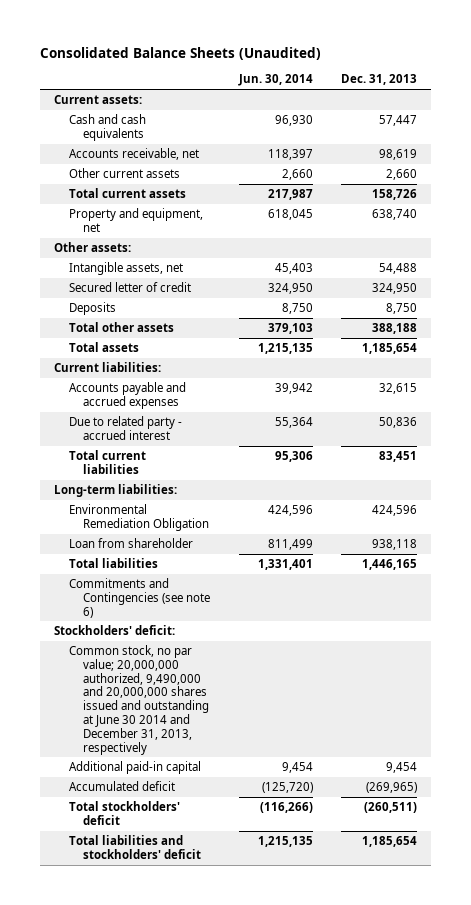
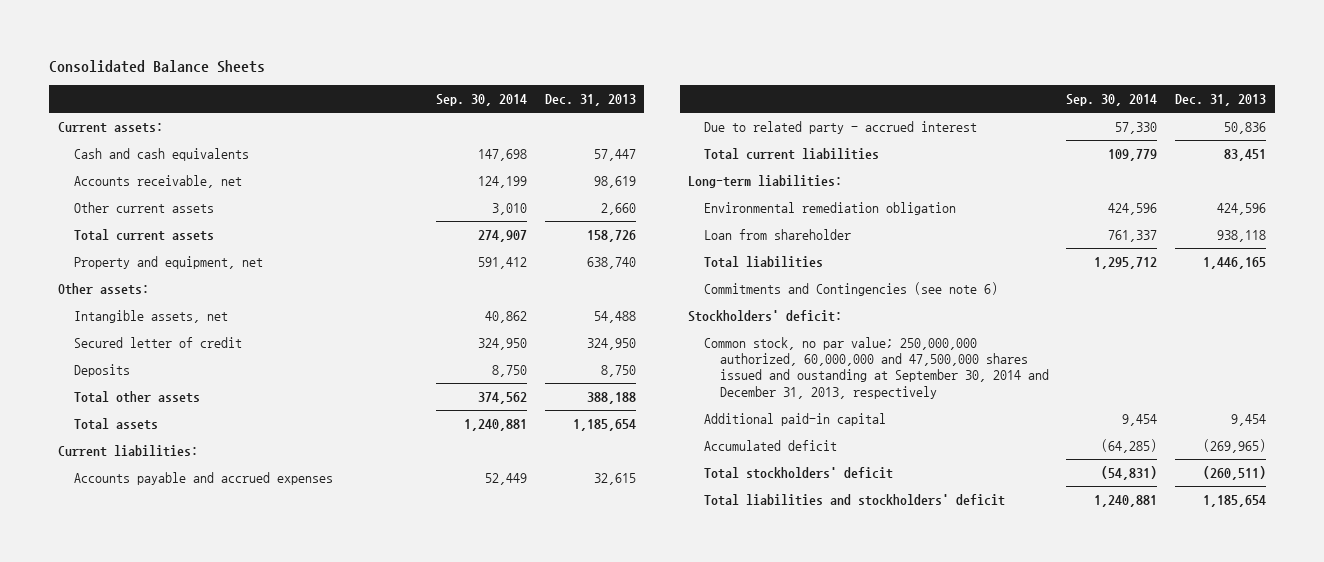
[39,46,321,60] Consolidated Balance Sheets (Unaudited) -> [49,60,266,74] Consolidated Balance Sheets
[237,74,313,87] Jun. 30, 2014 -> none
none -> [436,94,528,107] Sep. 30, 2014
[68,504,209,531] Environmental Remediation Obligation -> [704,201,957,215] Environmental remediation obligation
[68,645,209,755] Common stock, no par value; 20,000,000 authorized, 9,490,000 and 20,000,000 shares issued and outstanding at June 30 2014 and December 31, 2013, respectively -> [704,336,1049,399] Common stock, no par value; 250,000,000 authorized, 60,000,000 and 47,500,000 shares issued and oustanding at September 30, 2014 and December 31, 2013, respectively

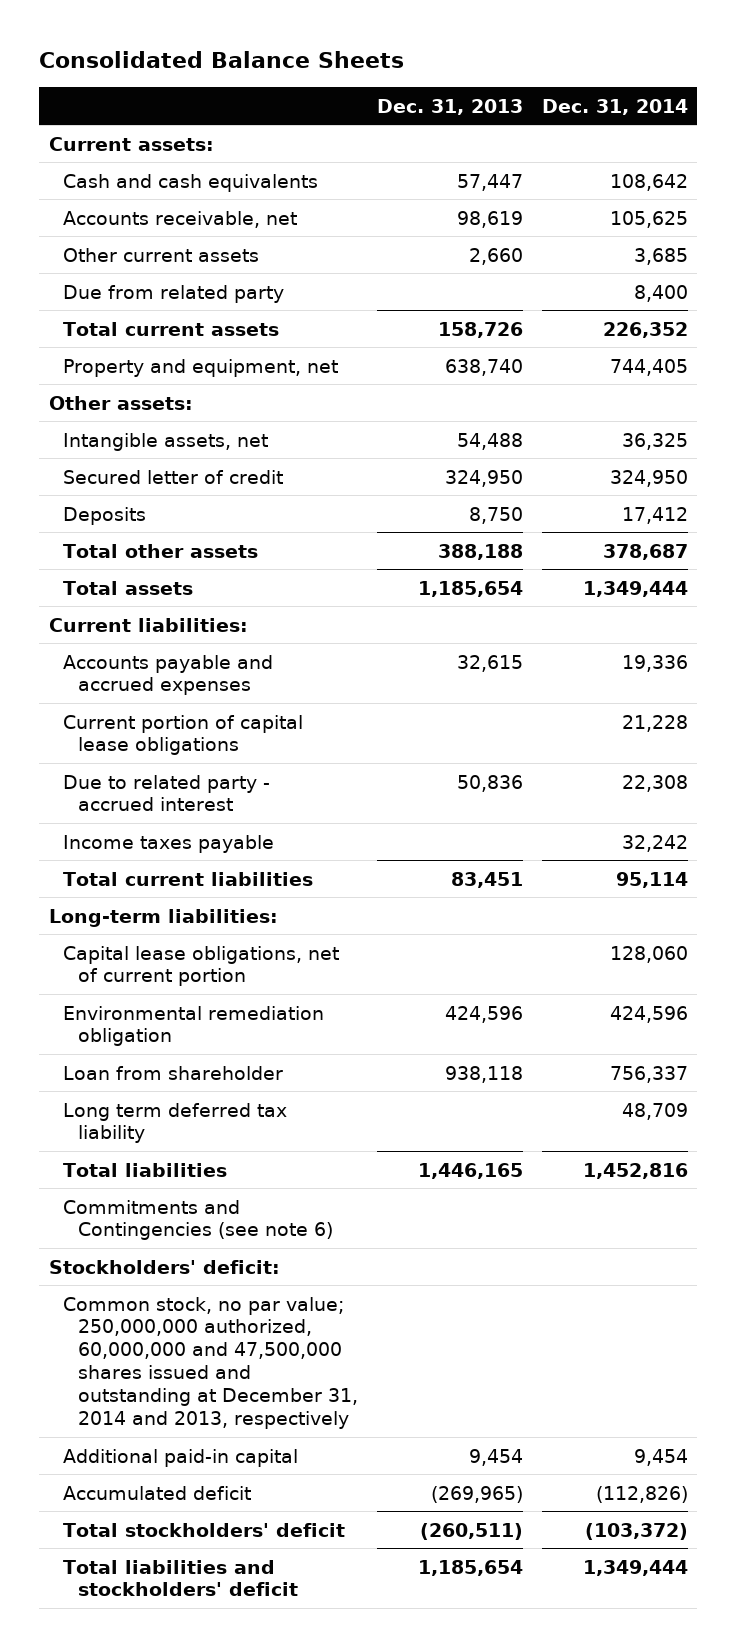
[436,94,528,107] Sep. 30, 2014 -> none
none -> [541,98,688,115] Dec. 31, 2014
none -> [63,284,285,303] Due from related party
none -> [63,714,304,756] Current portion of capital lease obligations
none -> [63,834,275,853] Income taxes payable
none -> [63,945,340,987] Capital lease obligations, net of current portion
none -> [63,1102,288,1144] Long term deferred tax liability
[704,336,1049,399] Common stock, no par value; 250,000,000 authorized, 60,000,000 and 47,500,000 shares issued and oustanding at September 30, 2014 and December 31, 2013, respectively -> [63,1296,358,1430] Common stock, no par value; 250,000,000 authorized, 60,000,000 and 47,500,000 shares issued and outstanding at December 31, 2014 and 2013, respectively

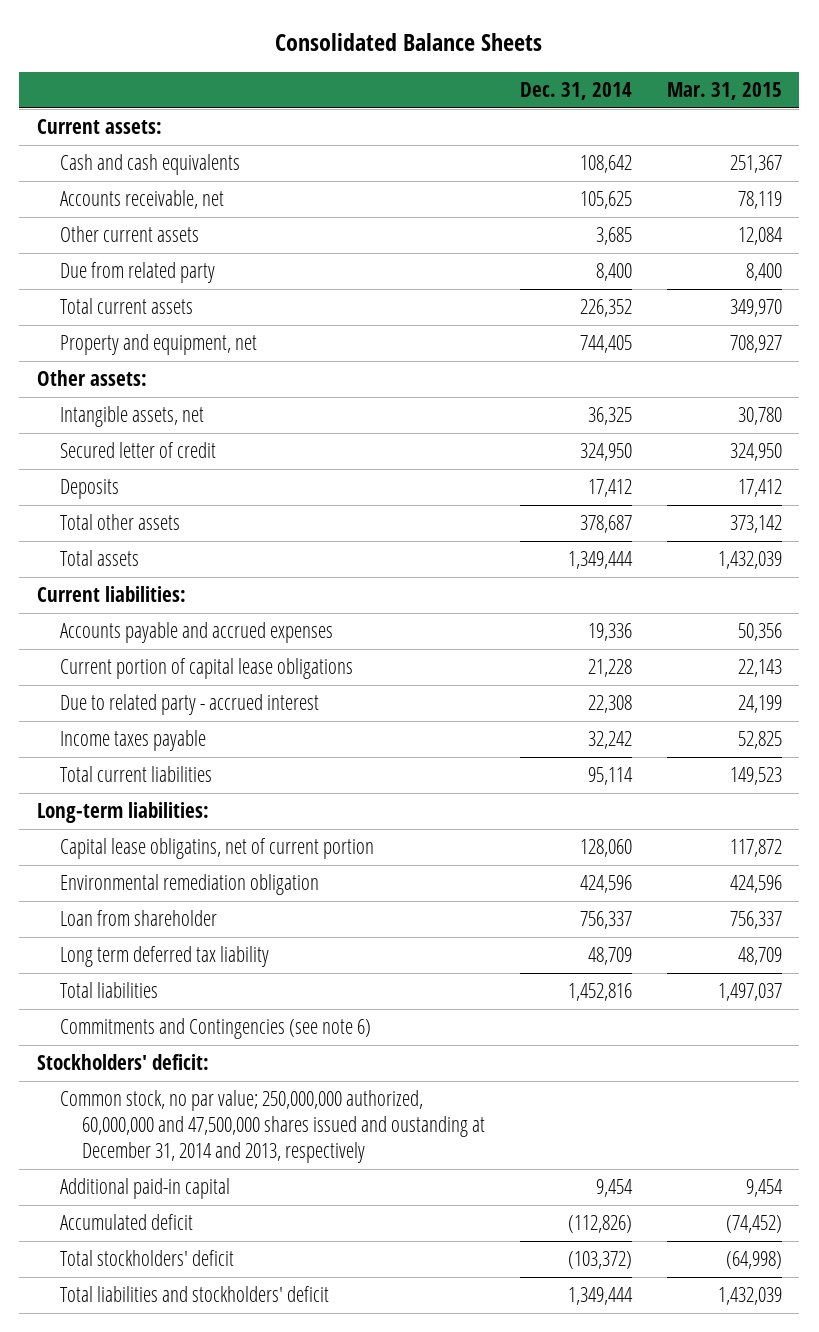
[376,98,523,115] Dec. 31, 2013 -> none
none -> [667,81,783,100] Mar. 31, 2015
[63,945,340,987] Capital lease obligations, net of current portion -> [59,838,374,860] Capital lease obligatins, net of current portion
[63,1296,358,1430] Common stock, no par value; 250,000,000 authorized, 60,000,000 and 47,500,000 shares issued and outstanding at December 31, 2014 and 2013, respectively -> [59,1090,486,1164] Common stock, no par value; 250,000,000 authorized, 60,000,000 and 47,500,000 shares issued and oustanding at December 31, 2014 and 2013, respectively

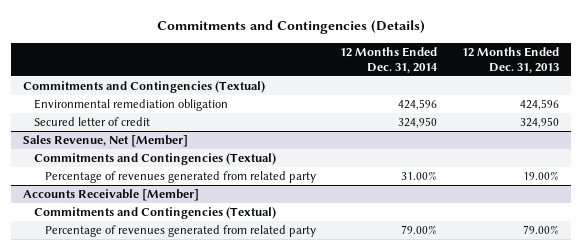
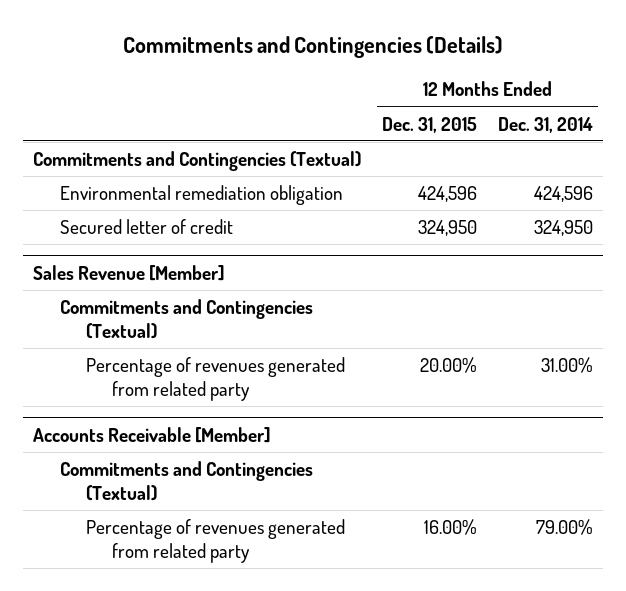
[461,46,559,73] 12 Months Ended Dec. 31, 2013 -> none
none -> [382,116,478,133] Dec. 31, 2015
[23,135,189,148] Sales Revenue, Net [Member] -> [33,264,226,281] Sales Revenue [Member]

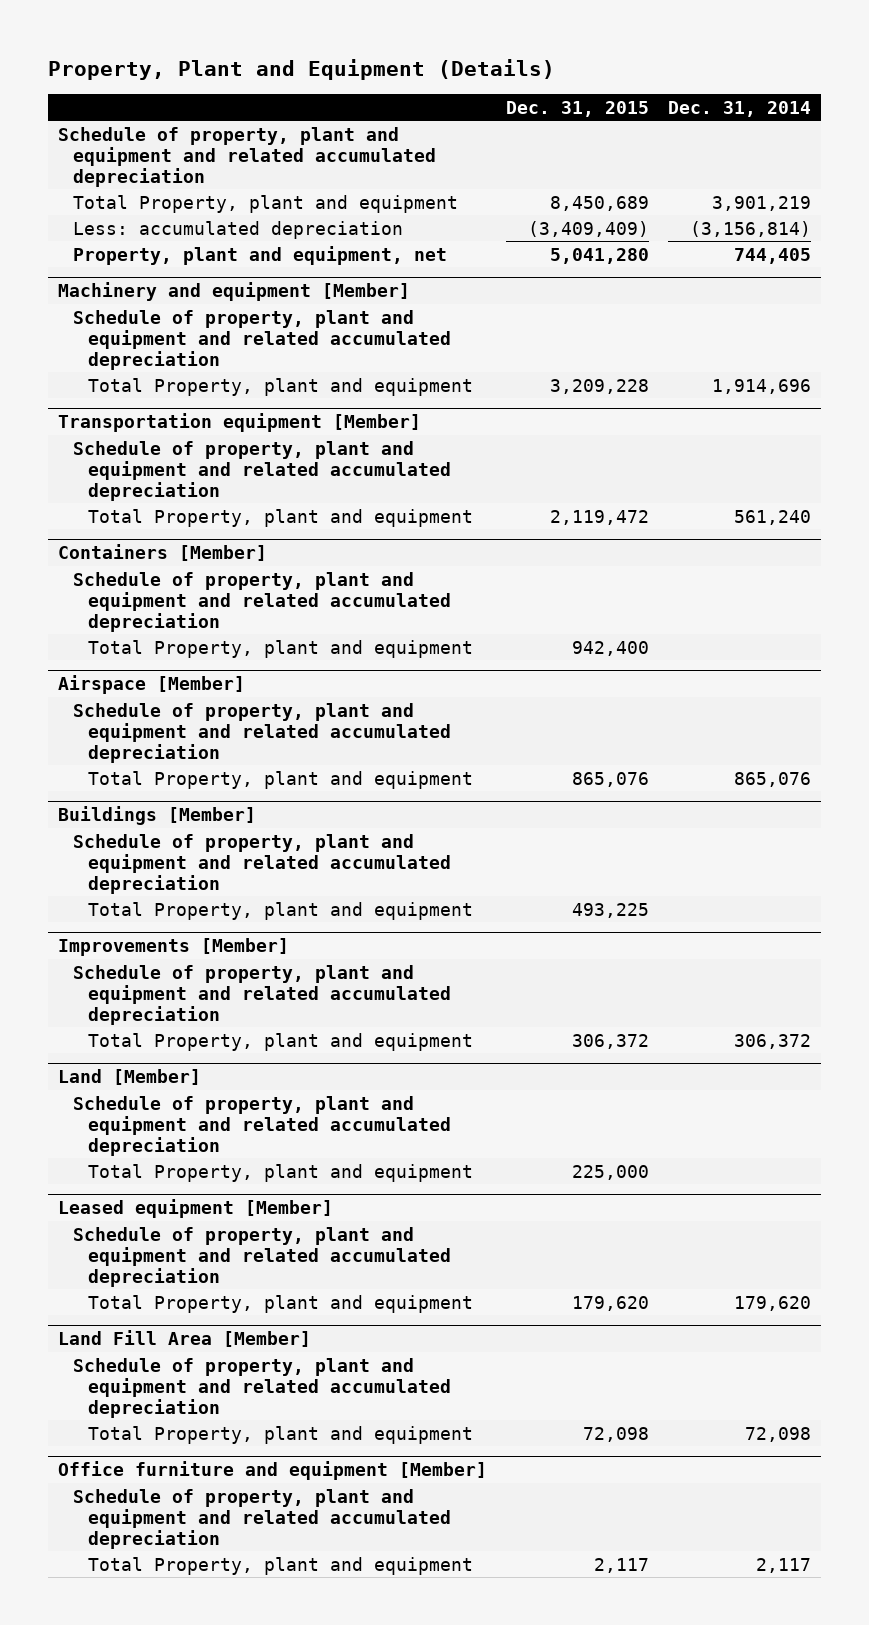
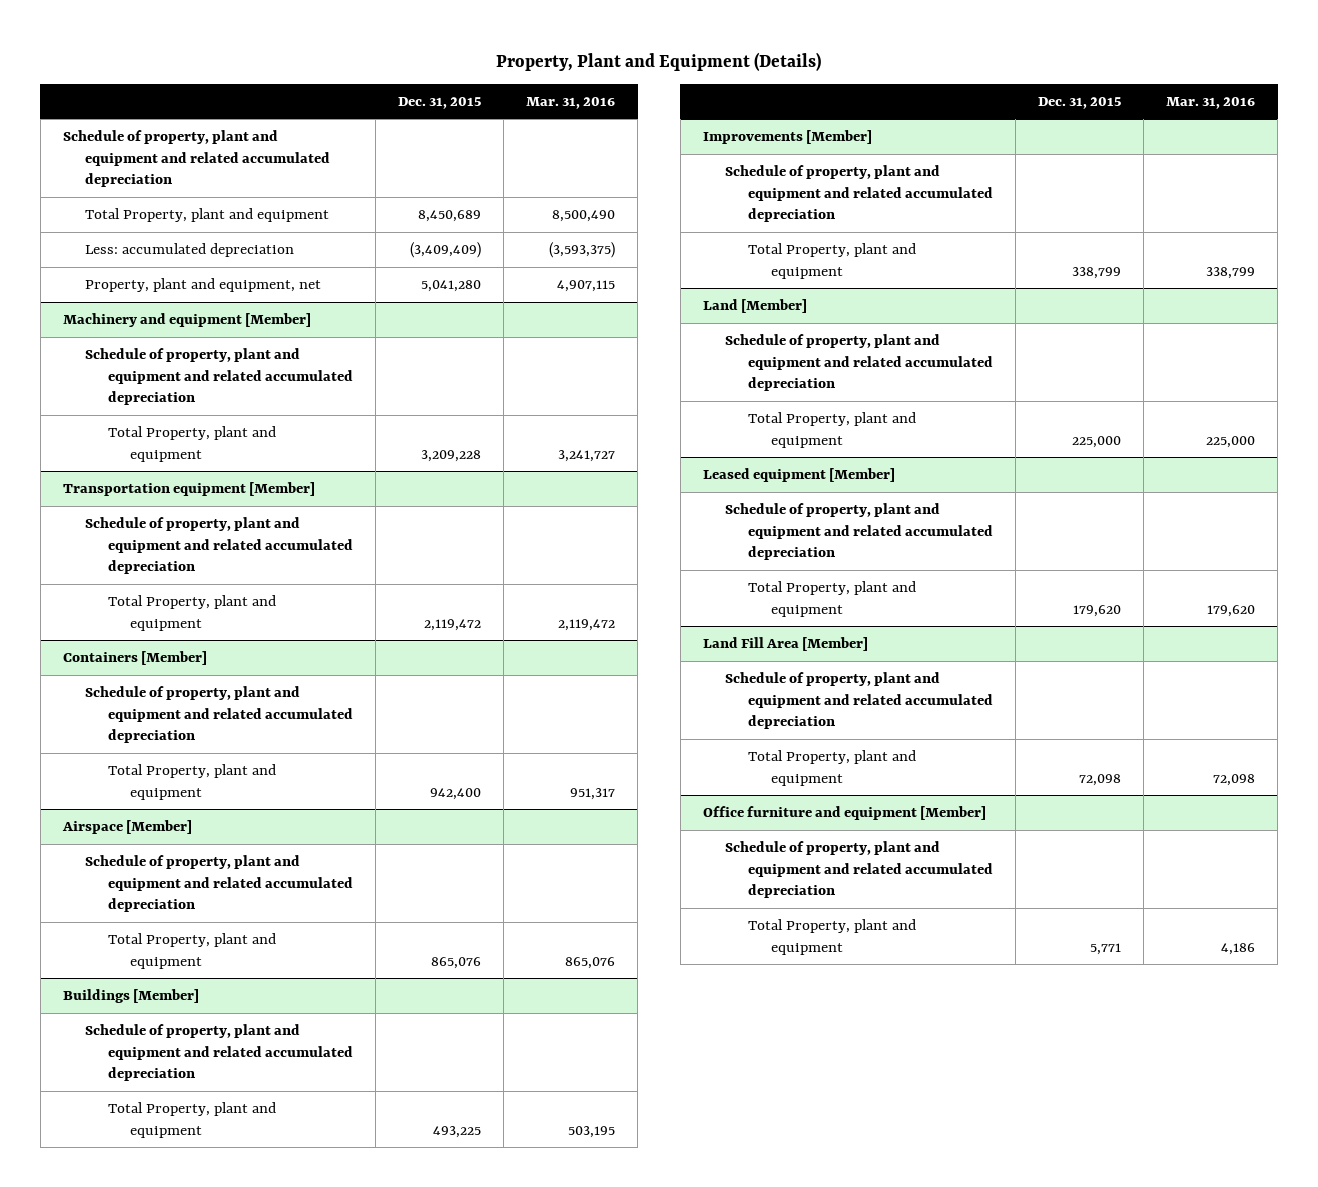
[668,100,812,117] Dec. 31, 2014 -> none
none -> [526,96,616,109] Mar. 31, 2016
[572,1033,650,1049] 306,372 -> [1072,266,1122,279] 338,799
[594,1557,650,1573] 2,117 -> [1090,942,1122,955] 5,771

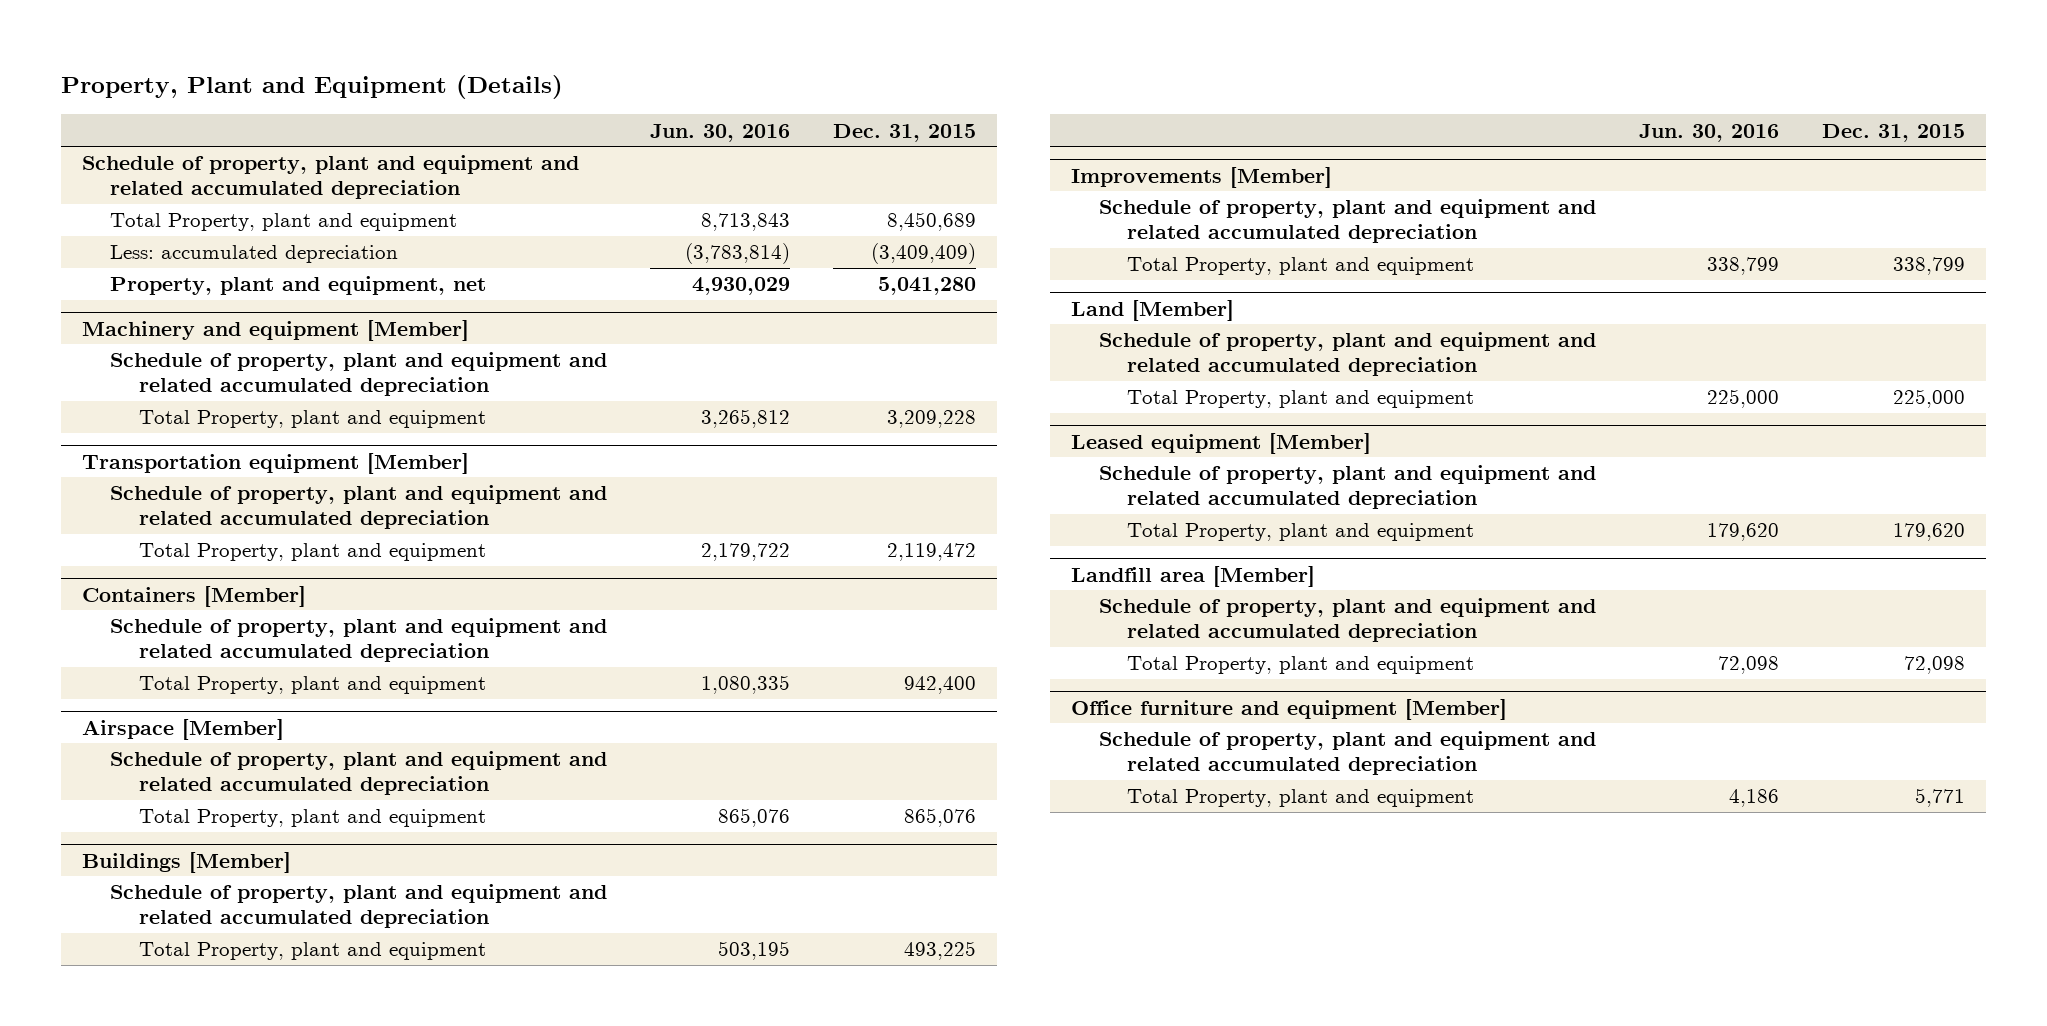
[526,96,616,109] Mar. 31, 2016 -> none
none -> [650,123,791,142] Jun. 30, 2016
[702,637,868,652] Land Fill Area [Member] -> [1071,565,1316,587] Landfill area [Member]

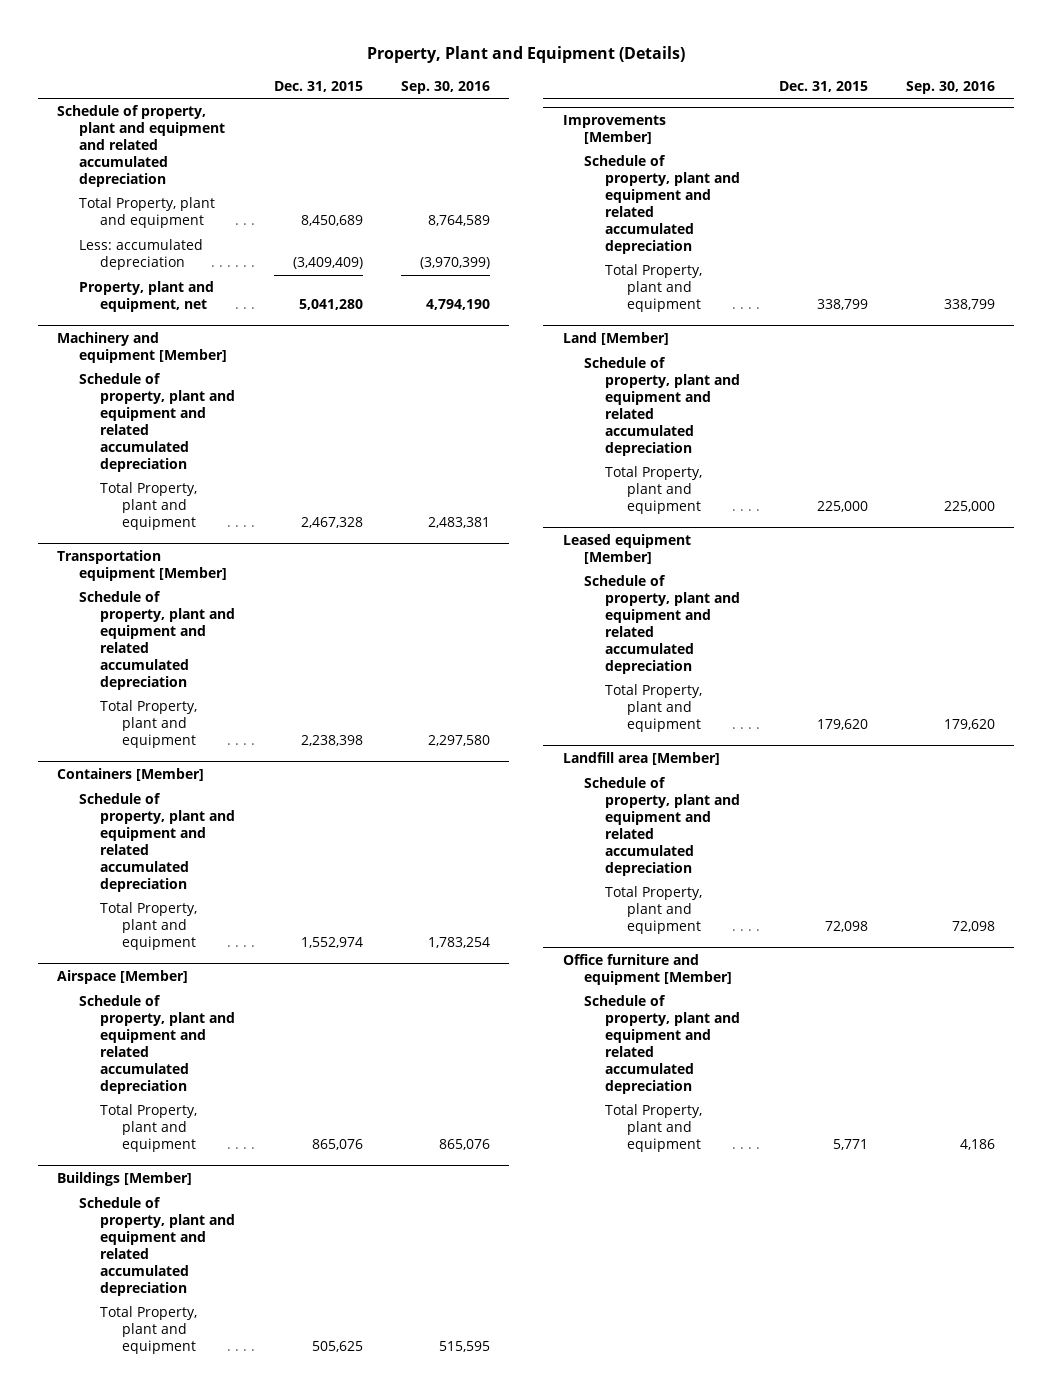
[650,123,791,142] Jun. 30, 2016 -> none
none -> [401,80,491,94] Sep. 30, 2016
[886,410,976,429] 3,209,228 -> [300,517,363,529] 2,467,328
[886,543,976,562] 2,119,472 -> [300,735,363,747] 2,238,398
[903,676,976,695] 942,400 -> [300,937,363,949] 1,552,974
[903,941,976,961] 493,225 -> [311,1341,363,1353] 505,625

